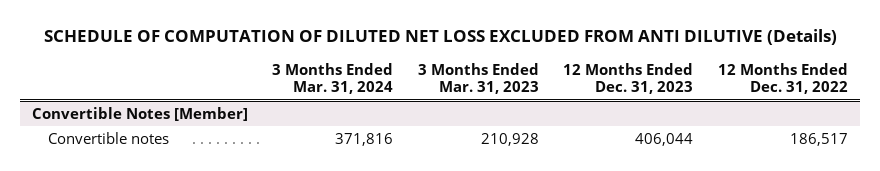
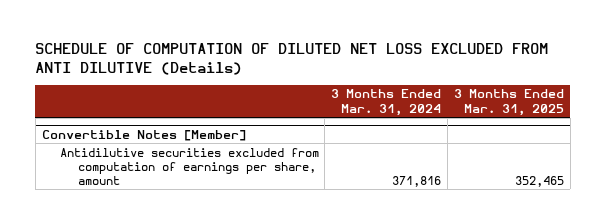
[417,62,539,95] 3 Months Ended Mar. 31, 2023 -> none
[563,62,694,95] 12 Months Ended Dec. 31, 2023 -> none
[717,62,848,95] 12 Months Ended Dec. 31, 2022 -> none
none -> [453,89,564,116] 3 Months Ended Mar. 31, 2025
[47,131,169,144] Convertible notes -> [59,147,319,185] Antidilutive securities excluded from computation of earnings per share, amount

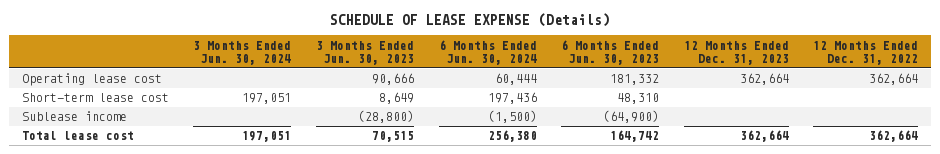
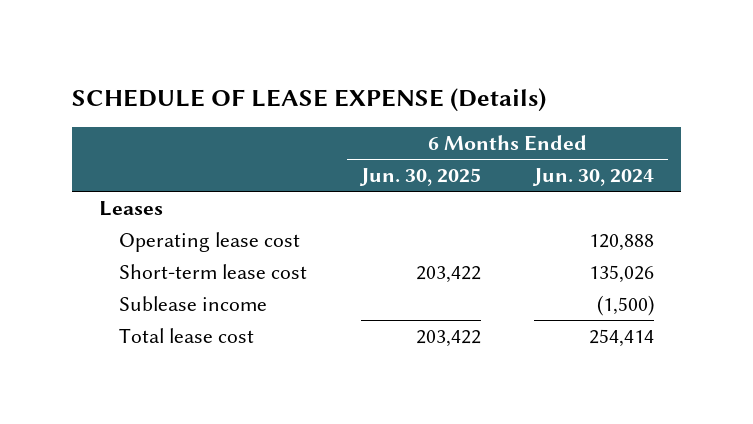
[193,40,292,65] 3 Months Ended Jun. 30, 2024 -> none
[315,40,414,65] 3 Months Ended Jun. 30, 2023 -> none
[561,39,660,65] 6 Months Ended Jun. 30, 2023 -> none
[683,40,789,65] 12 Months Ended Dec. 31, 2023 -> none
[813,40,919,65] 12 Months Ended Dec. 31, 2022 -> none
none -> [358,168,481,187] Jun. 30, 2025
none -> [99,200,164,216] Leases
[494,73,537,86] 60,444 -> [589,233,655,251] 120,888
[487,92,537,105] 197,436 -> [589,264,655,283] 135,026
[487,130,537,143] 256,380 -> [589,328,655,347] 254,414

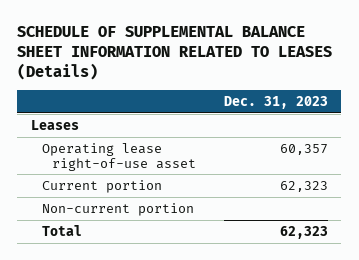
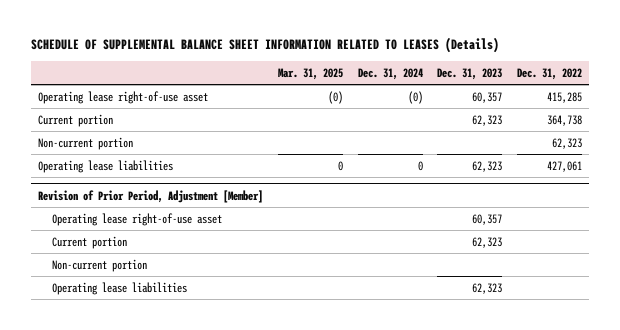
none -> [277,67,343,80] Mar. 31, 2025
none -> [357,67,423,80] Dec. 31, 2024
none -> [517,67,583,80] Dec. 31, 2022
[31,119,80,130] Leases -> none
[41,224,82,236] Total -> [38,159,174,173] Operating lease liabilities
none -> [38,189,264,203] Revision of Prior Period, Adjustment [Member]
none -> [51,212,222,226] Operating lease right-of-use asset
none -> [51,235,127,249] Current portion
none -> [51,258,147,272] Non-current portion
none -> [51,281,187,295] Operating lease liabilities

